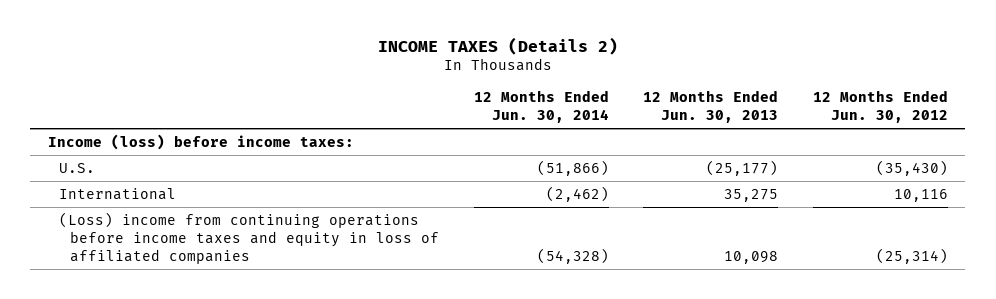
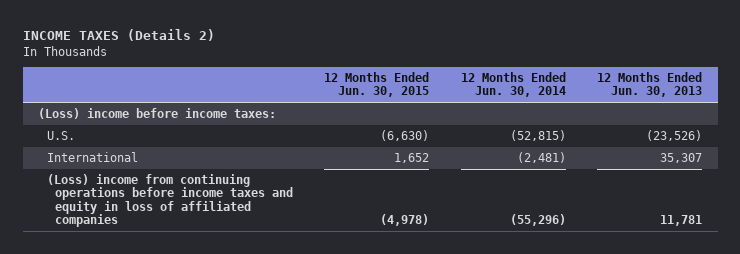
[812,90,948,123] 12 Months Ended Jun. 30, 2012 -> none
none -> [324,72,430,98] 12 Months Ended Jun. 30, 2015
[47,133,354,150] Income (loss) before income taxes: -> [38,108,277,120] (Loss) income before income taxes:
[536,159,609,176] (51,866) -> [509,130,566,142] (52,815)
[706,159,779,176] (25,177) -> [645,130,702,142] (23,526)
[545,185,609,202] (2,462) -> [516,152,566,164] (2,481)
[724,188,779,202] 35,275 -> [659,153,702,164] 35,307
[536,247,609,264] (54,328) -> [509,214,566,227] (55,296)
[724,250,779,264] 10,098 -> [659,215,702,227] 11,781

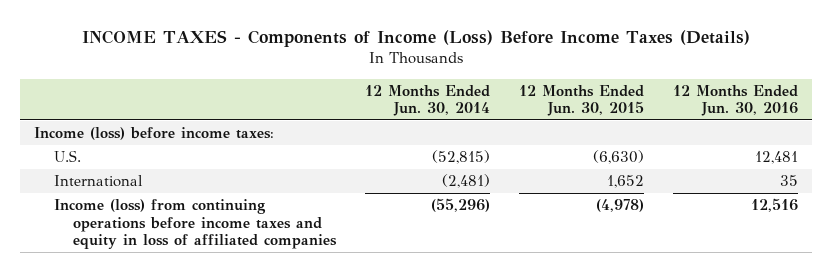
[22,29,215,42] INCOME TAXES (Details 2) -> [81,30,750,48] INCOME TAXES - Components of Income (Loss) Before Income Taxes (Details)
[596,72,702,98] 12 Months Ended Jun. 30, 2013 -> none
none -> [672,84,798,117] 12 Months Ended Jun. 30, 2016
[38,108,277,120] (Loss) income before income taxes: -> [33,127,274,141] Income (loss) before income taxes:
[46,174,294,228] (Loss) income from continuing operations before income taxes and equity in loss of affiliated companies -> [53,199,338,249] Income (loss) from continuing operations before income taxes and equity in loss of affiliated companies

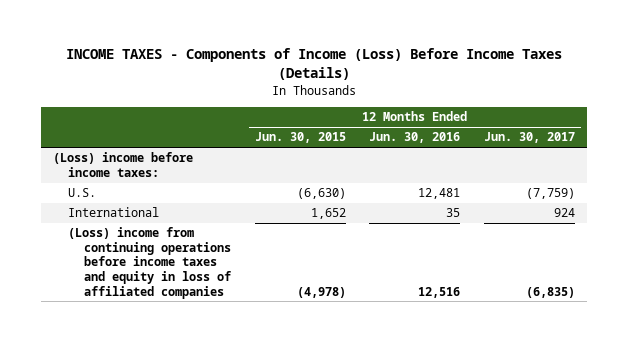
[365,84,491,117] 12 Months Ended Jun. 30, 2014 -> none
none -> [484,132,576,144] Jun. 30, 2017
[33,127,274,141] Income (loss) before income taxes: -> [52,152,193,177] (Loss) income before income taxes:
[53,199,338,249] Income (loss) from continuing operations before income taxes and equity in loss of affiliated companies -> [68,227,231,299] (Loss) income from continuing operations before income taxes and equity in loss of affiliated companies

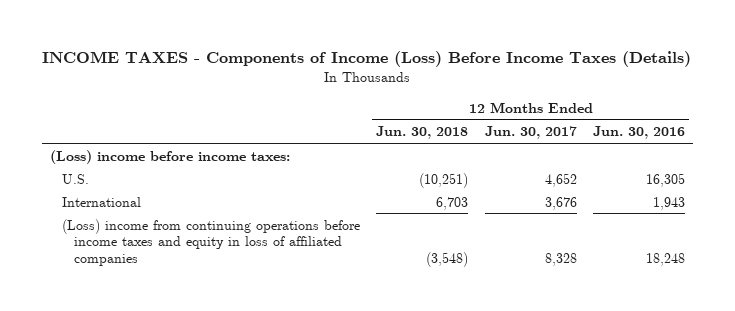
[254,132,346,144] Jun. 30, 2015 -> none
none -> [376,126,469,140] Jun. 30, 2018
[418,188,461,200] 12,481 -> [646,172,686,187] 16,305
[526,188,576,200] (7,759) -> [544,172,577,187] 4,652
[446,208,461,218] 35 -> [653,196,686,210] 1,943
[554,208,576,218] 924 -> [544,196,577,210] 3,676
[418,286,461,298] 12,516 -> [646,252,686,266] 18,248
[526,286,576,298] (6,835) -> [544,252,577,266] 8,328

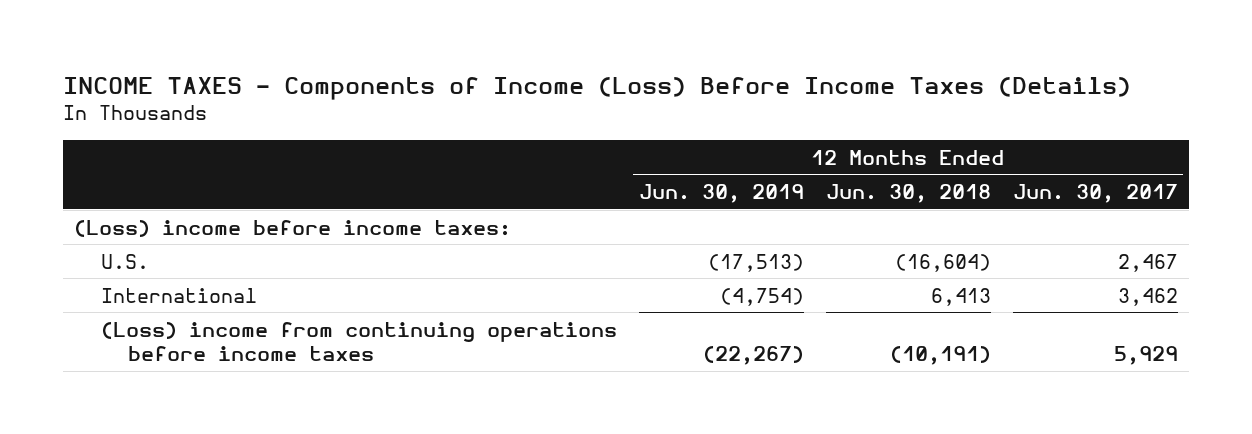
[593,126,686,140] Jun. 30, 2016 -> none
none -> [638,184,804,204] Jun. 30, 2019
[419,172,469,188] (10,251) -> [894,253,991,272] (16,604)
[544,172,577,187] 4,652 -> [1117,253,1178,272] 2,467
[436,196,469,210] 6,703 -> [930,287,991,306] 6,413
[544,196,577,210] 3,676 -> [1117,287,1178,306] 3,462
[61,218,360,266] (Loss) income from continuing operations before income taxes and equity in loss of affiliated companies -> [100,321,617,361] (Loss) income from continuing operations before income taxes
[426,251,469,267] (3,548) -> [889,345,991,365] (10,191)
[544,252,577,266] 8,328 -> [1113,345,1178,365] 5,929

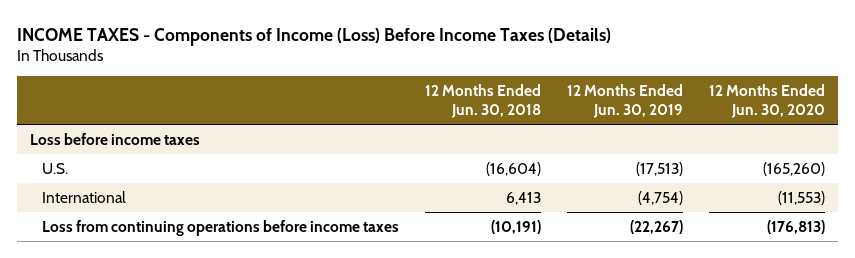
[1012,184,1178,204] Jun. 30, 2017 -> none
none -> [709,83,826,119] 12 Months Ended Jun. 30, 2020
[73,219,511,237] (Loss) income before income taxes: -> [29,132,200,145] Loss before income taxes
[100,321,617,361] (Loss) income from continuing operations before income taxes -> [42,219,400,236] Loss from continuing operations before income taxes

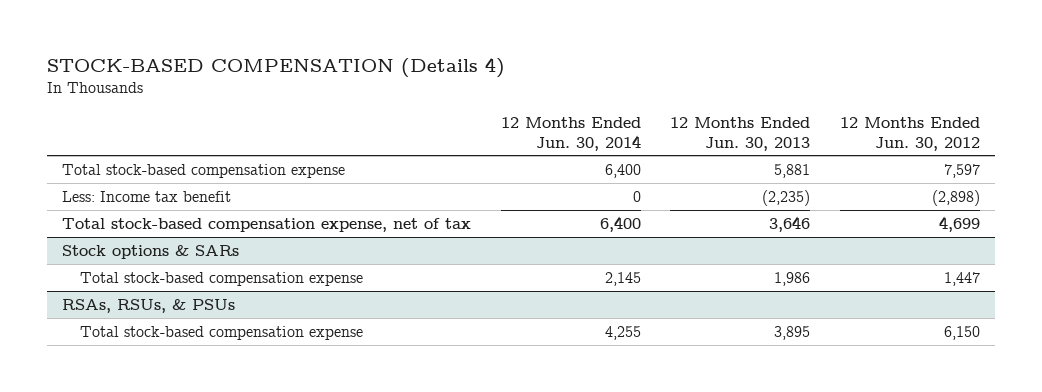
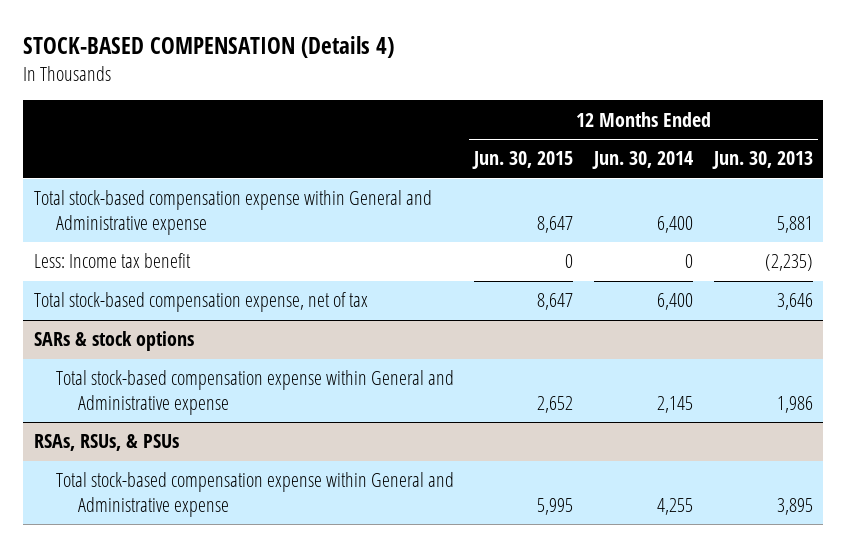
[839,116,980,151] 12 Months Ended Jun. 30, 2012 -> none
none -> [472,151,574,170] Jun. 30, 2015
[61,163,345,178] Total stock-based compensation expense -> [33,190,432,235] Total stock-based compensation expense within General and Administrative expense
[61,244,239,259] Stock options & SARs -> [33,331,194,352] SARs & stock options
[79,271,363,286] Total stock-based compensation expense -> [55,370,454,415] Total stock-based compensation expense within General and Administrative expense
[79,325,363,340] Total stock-based compensation expense -> [55,472,454,517] Total stock-based compensation expense within General and Administrative expense

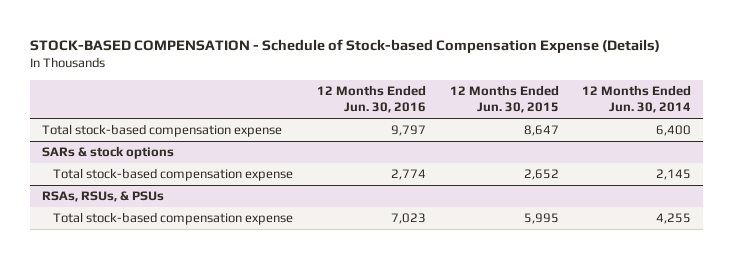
[23,36,395,59] STOCK-BASED COMPENSATION (Details 4) -> [30,39,661,55] STOCK-BASED COMPENSATION - Schedule of Stock-based Compensation Expense (Details)
[711,151,813,170] Jun. 30, 2013 -> none
none -> [316,85,426,114] 12 Months Ended Jun. 30, 2016
[33,253,191,269] Less: Income tax benefit -> none
[33,292,368,313] Total stock-based compensation expense, net of tax -> none
[33,190,432,235] Total stock-based compensation expense within General and Administrative expense -> [42,124,283,138] Total stock-based compensation expense
[55,370,454,415] Total stock-based compensation expense within General and Administrative expense -> [53,168,294,182] Total stock-based compensation expense
[55,472,454,517] Total stock-based compensation expense within General and Administrative expense -> [53,212,294,226] Total stock-based compensation expense

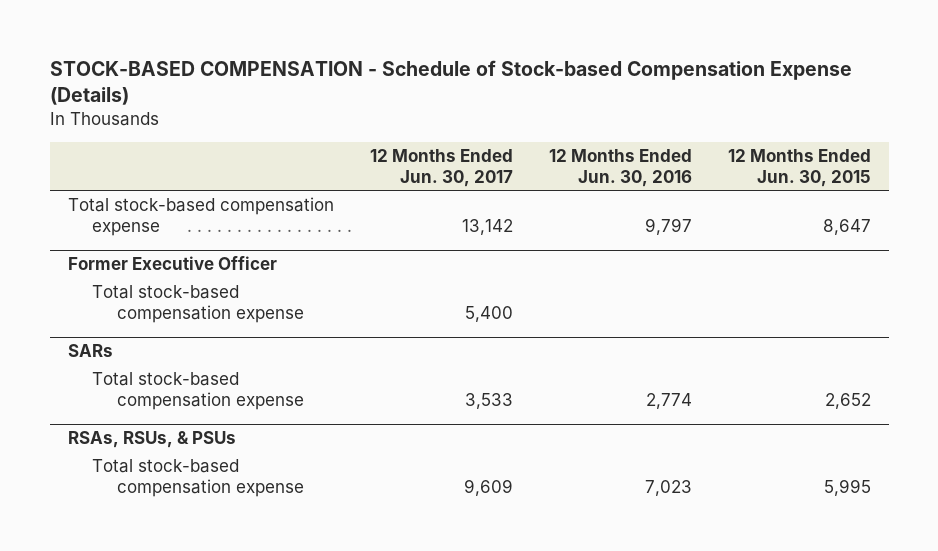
[582,85,692,114] 12 Months Ended Jun. 30, 2014 -> none
none -> [369,149,513,187] 12 Months Ended Jun. 30, 2017
none -> [67,256,277,271] Former Executive Officer
none -> [92,285,305,323] Total stock-based compensation expense
[42,146,175,160] SARs & stock options -> [67,344,113,358] SARs

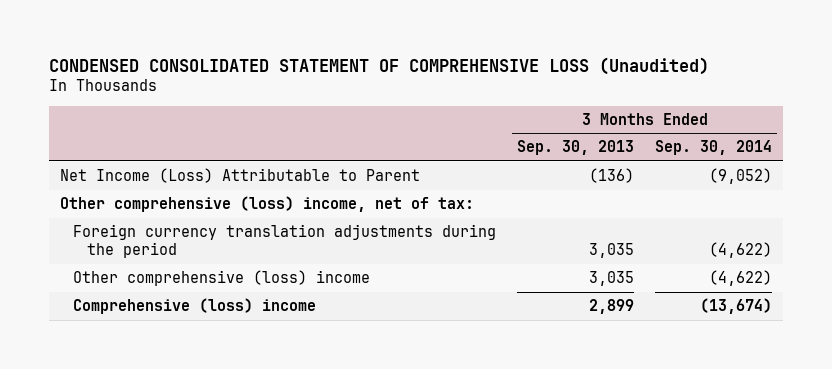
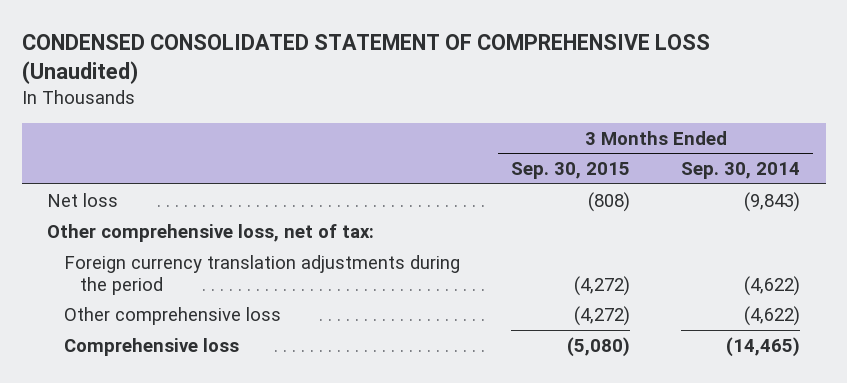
[517,140,635,156] Sep. 30, 2013 -> none
none -> [510,162,630,180] Sep. 30, 2015
[59,168,420,184] Net Income (Loss) Attributable to Parent -> [47,192,119,207] Net loss
[709,168,773,185] (9,052) -> [744,191,801,212] (9,843)
[59,196,474,213] Other comprehensive (loss) income, net of tax: -> [47,223,375,242] Other comprehensive loss, net of tax:
[73,270,371,287] Other comprehensive (loss) income -> [63,306,281,325] Other comprehensive loss
[73,298,317,315] Comprehensive (loss) income -> [63,337,239,356] Comprehensive loss
[700,298,773,315] (13,674) -> [726,336,801,357] (14,465)

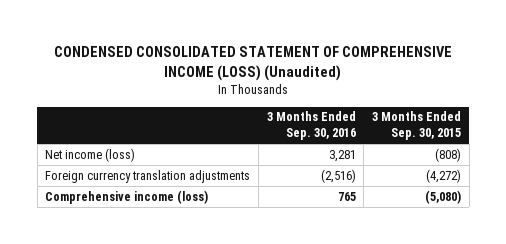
[21,34,710,85] CONDENSED CONSOLIDATED STATEMENT OF COMPREHENSIVE LOSS (Unaudited) -> [54,46,453,81] CONDENSED CONSOLIDATED STATEMENT OF COMPREHENSIVE INCOME (LOSS) (Unaudited)
[681,162,801,180] Sep. 30, 2014 -> none
none -> [266,111,356,141] 3 Months Ended Sep. 30, 2016
[47,223,375,242] Other comprehensive loss, net of tax: -> none
[63,306,281,325] Other comprehensive loss -> none
[47,192,119,207] Net loss -> [45,147,136,162] Net income (loss)
[63,254,460,295] Foreign currency translation adjustments during the period -> [45,169,251,183] Foreign currency translation adjustments
[63,337,239,356] Comprehensive loss -> [45,189,209,204] Comprehensive income (loss)

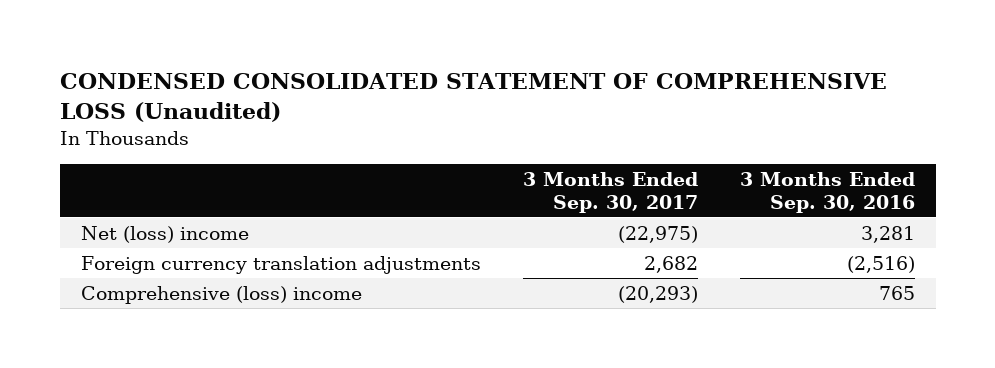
[54,46,453,81] CONDENSED CONSOLIDATED STATEMENT OF COMPREHENSIVE INCOME (LOSS) (Unaudited) -> [59,73,887,123] CONDENSED CONSOLIDATED STATEMENT OF COMPREHENSIVE LOSS (Unaudited)
[371,111,461,141] 3 Months Ended Sep. 30, 2015 -> none
none -> [522,172,698,213] 3 Months Ended Sep. 30, 2017
[45,147,136,162] Net income (loss) -> [80,225,249,243] Net (loss) income
[45,189,209,204] Comprehensive income (loss) -> [80,285,362,304] Comprehensive (loss) income

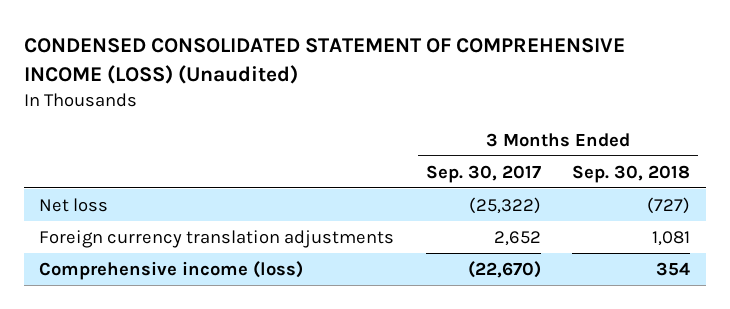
[59,73,887,123] CONDENSED CONSOLIDATED STATEMENT OF COMPREHENSIVE LOSS (Unaudited) -> [23,38,625,85] CONDENSED CONSOLIDATED STATEMENT OF COMPREHENSIVE INCOME (LOSS) (Unaudited)
[739,172,915,213] 3 Months Ended Sep. 30, 2016 -> none
none -> [572,164,691,183] Sep. 30, 2018
[80,225,249,243] Net (loss) income -> [39,197,109,212] Net loss
[617,225,698,243] (22,975) -> [468,196,541,214] (25,322)
[643,255,698,273] 2,682 -> [493,230,541,246] 2,652
[80,285,362,304] Comprehensive (loss) income -> [39,260,304,280] Comprehensive income (loss)
[617,285,698,303] (20,293) -> [467,260,541,278] (22,670)

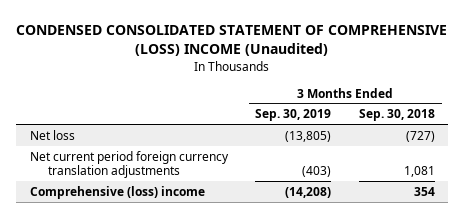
[23,38,625,85] CONDENSED CONSOLIDATED STATEMENT OF COMPREHENSIVE INCOME (LOSS) (Unaudited) -> [16,25,448,57] CONDENSED CONSOLIDATED STATEMENT OF COMPREHENSIVE (LOSS) INCOME (Unaudited)
[425,164,541,183] Sep. 30, 2017 -> none
none -> [255,109,332,122] Sep. 30, 2019
[39,229,395,248] Foreign currency translation adjustments -> [30,150,230,179] Net current period foreign currency translation adjustments
[39,260,304,280] Comprehensive income (loss) -> [30,185,206,199] Comprehensive (loss) income

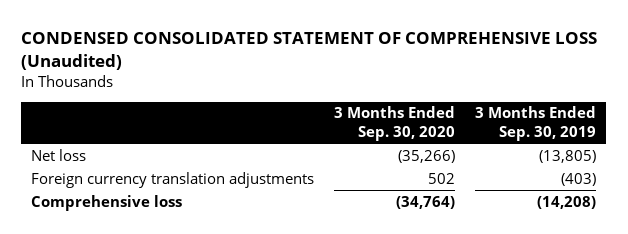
[16,25,448,57] CONDENSED CONSOLIDATED STATEMENT OF COMPREHENSIVE (LOSS) INCOME (Unaudited) -> [21,32,598,71] CONDENSED CONSOLIDATED STATEMENT OF COMPREHENSIVE LOSS (Unaudited)
[358,109,435,122] Sep. 30, 2018 -> none
none -> [334,106,456,141] 3 Months Ended Sep. 30, 2020
[30,150,230,179] Net current period foreign currency translation adjustments -> [31,171,315,188] Foreign currency translation adjustments
[30,185,206,199] Comprehensive (loss) income -> [31,194,183,211] Comprehensive loss

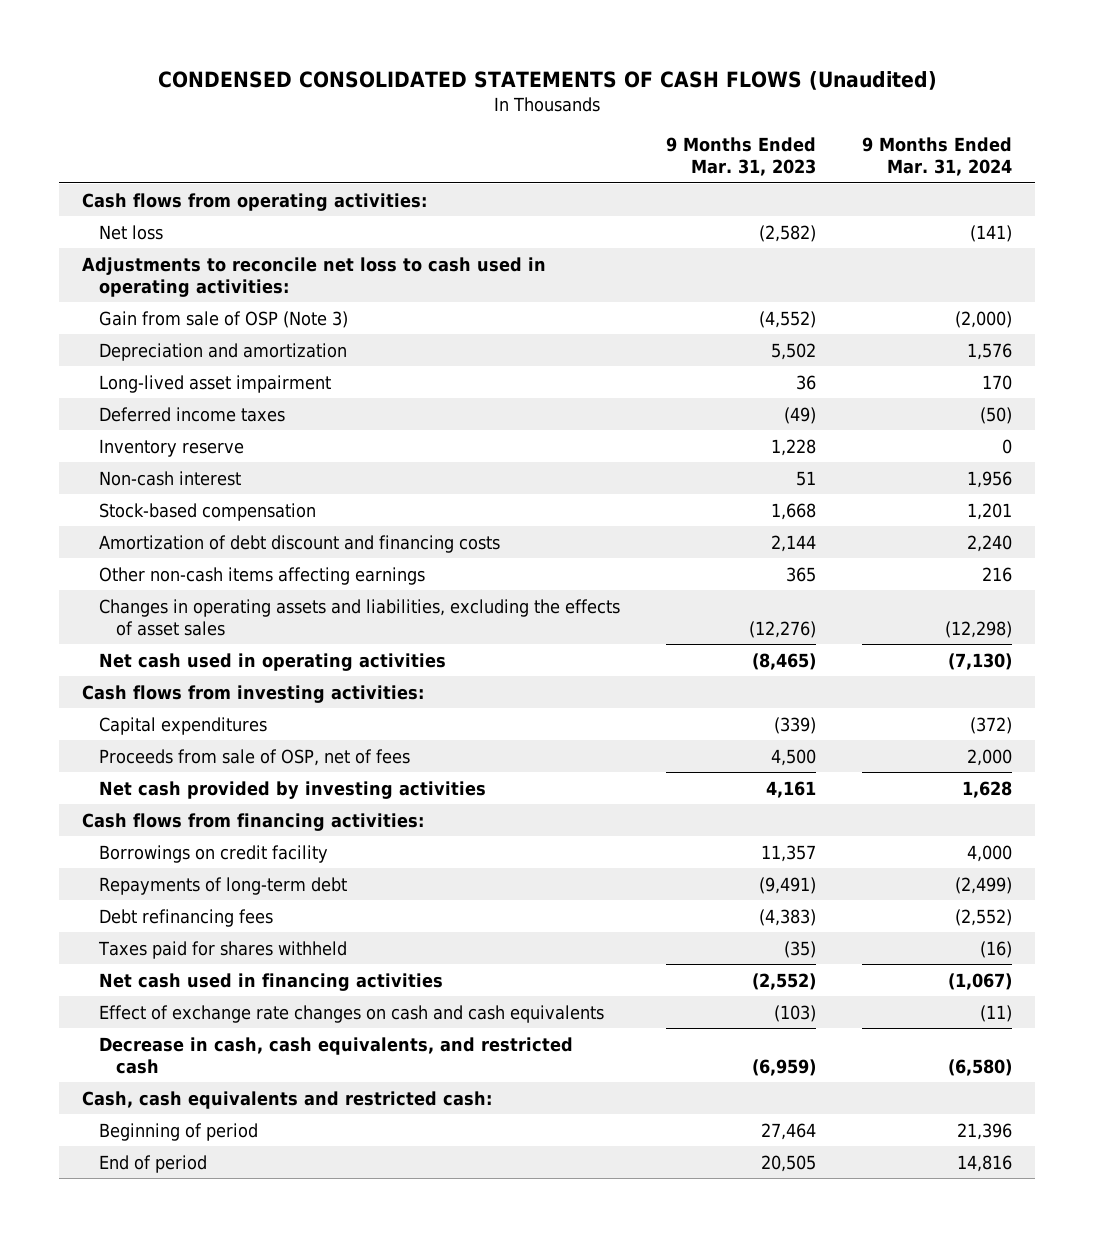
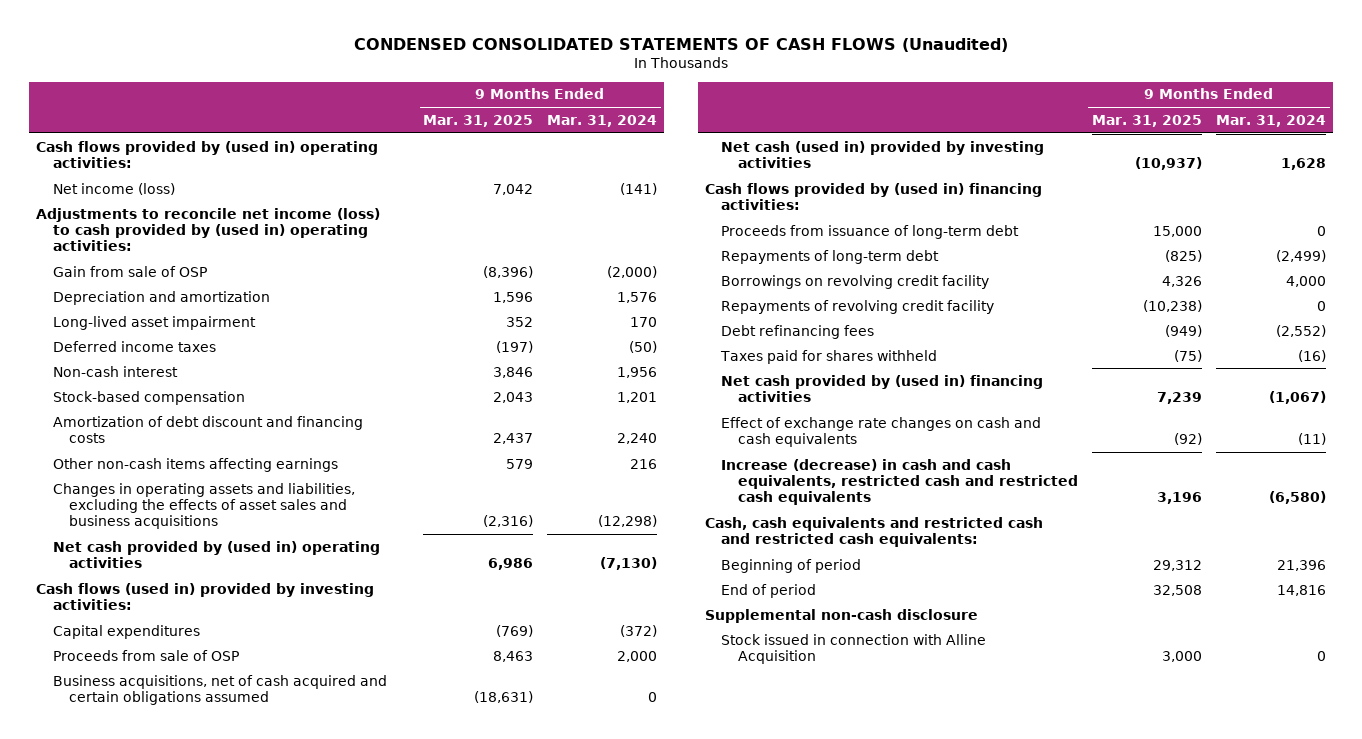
[666,137,817,177] 9 Months Ended Mar. 31, 2023 -> none
none -> [423,114,534,127] Mar. 31, 2025
[82,192,428,211] Cash flows from operating activities: -> [36,140,379,168] Cash flows provided by (used in) operating activities:
[99,224,164,240] Net loss -> [52,182,175,195] Net income (loss)
[82,256,547,297] Adjustments to reconcile net loss to cash used in operating activities: -> [36,207,381,252] Adjustments to reconcile net income (loss) to cash provided by (used in) operating activities:
[99,310,349,328] Gain from sale of OSP (Note 3) -> [52,265,207,277] Gain from sale of OSP
[99,438,245,457] Inventory reserve -> none
[99,598,621,636] Changes in operating assets and liabilities, excluding the effects of asset sales -> [52,482,355,530] Changes in operating assets and liabilities, excluding the effects of asset sales and business acquisitions
[99,652,447,671] Net cash used in operating activities -> [52,540,380,568] Net cash provided by (used in) operating activities
[82,684,425,703] Cash flows from investing activities: -> [36,582,375,610] Cash flows (used in) provided by investing activities:
[99,844,329,863] Borrowings on credit facility -> none
[99,748,411,766] Proceeds from sale of OSP, net of fees -> [52,649,239,661] Proceeds from sale of OSP
none -> [52,674,387,705] Business acquisitions, net of cash acquired and certain obligations assumed
[99,780,487,799] Net cash provided by investing activities -> [721,140,1045,168] Net cash (used in) provided by investing activities
[82,812,425,831] Cash flows from financing activities: -> [705,182,1043,210] Cash flows provided by (used in) financing activities:
none -> [721,224,1020,239] Proceeds from issuance of long-term debt
none -> [721,274,990,289] Borrowings on revolving credit facility
none -> [721,299,995,314] Repayments of revolving credit facility
[99,972,444,991] Net cash used in financing activities -> [721,374,1044,402] Net cash provided by (used in) financing activities
[99,1036,574,1074] Decrease in cash, cash equivalents, and restricted cash -> [721,458,1078,506] Increase (decrease) in cash and cash equivalents, restricted cash and restricted cash equivalents
[82,1090,493,1109] Cash, cash equivalents and restricted cash: -> [705,516,1044,547] Cash, cash equivalents and restricted cash and restricted cash equivalents:
none -> [705,608,979,623] Supplemental non-cash disclosure
none -> [721,633,987,664] Stock issued in connection with Alline Acquisition

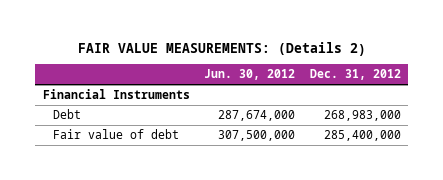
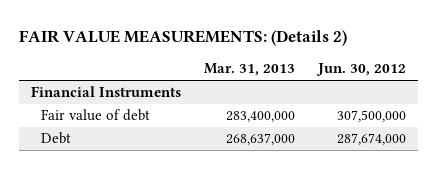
[309,69,401,81] Dec. 31, 2012 -> none
none -> [204,63,296,77] Mar. 31, 2013
[53,109,82,120] Debt -> [41,132,72,145] Debt

